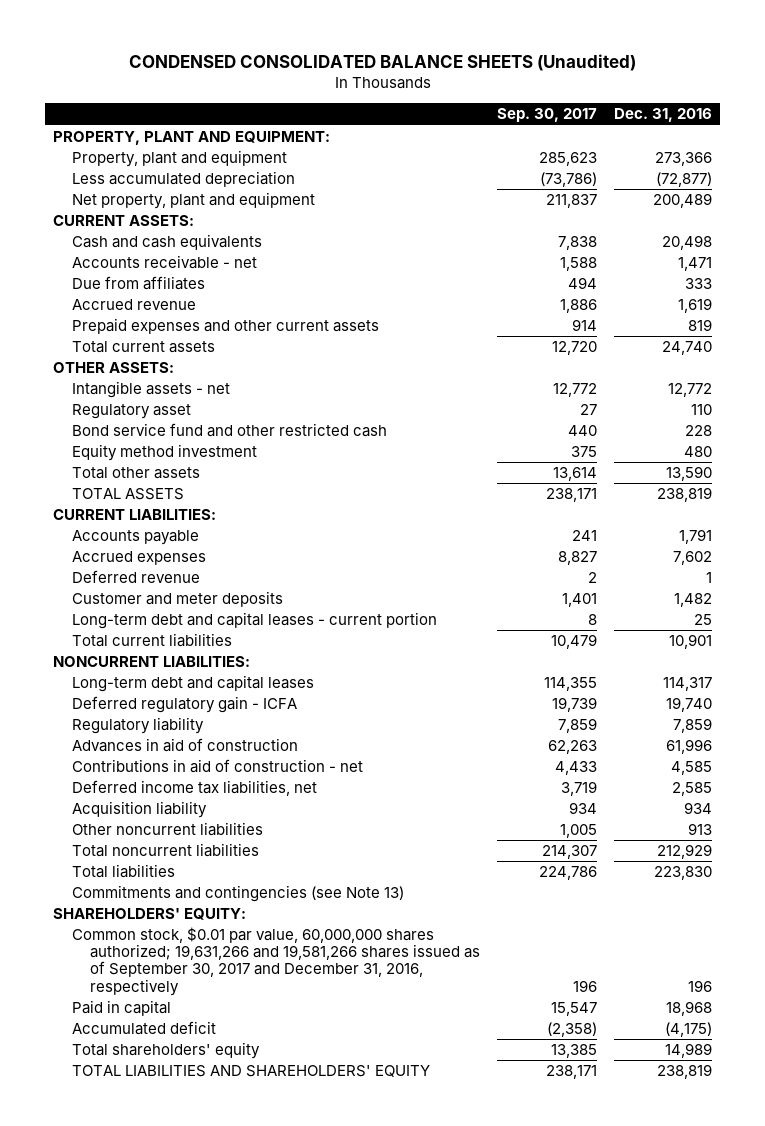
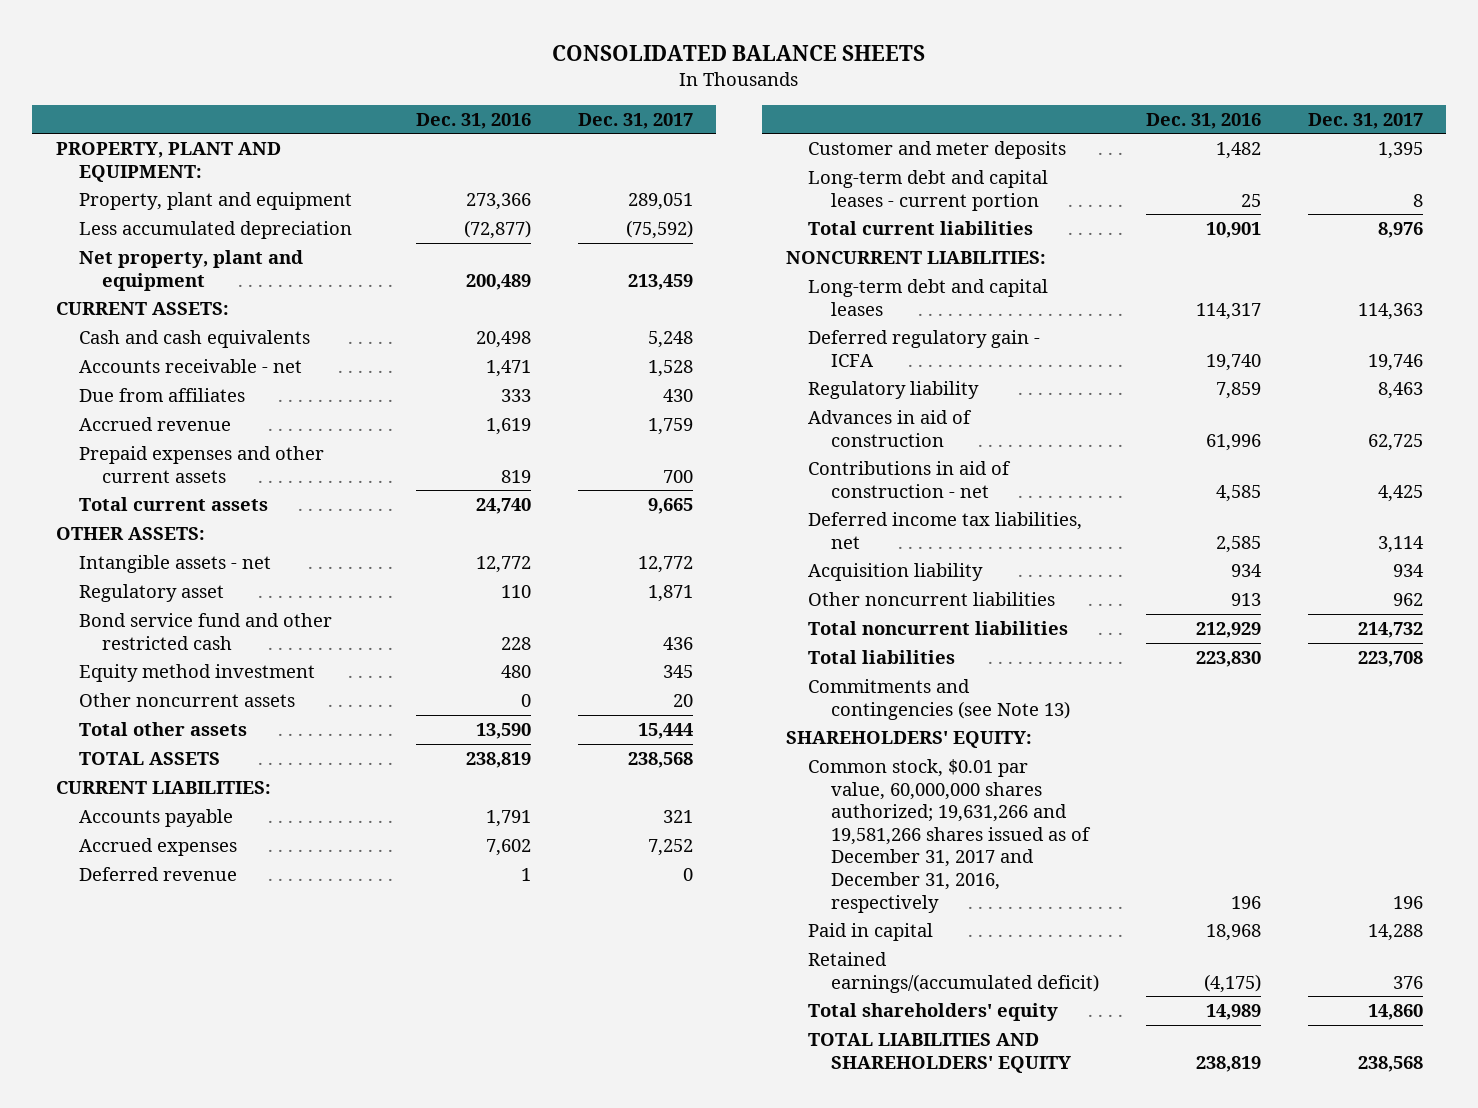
[128,54,636,72] CONDENSED CONSOLIDATED BALANCE SHEETS (Unaudited) -> [552,45,926,62] CONSOLIDATED BALANCE SHEETS
[497,108,598,123] Sep. 30, 2017 -> none
none -> [577,112,693,129] Dec. 31, 2017
none -> [78,693,295,708] Other noncurrent assets
[71,927,481,996] Common stock, $0.01 par value, 60,000,000 shares authorized; 19,631,266 and 19,581,266 shares issued as of September 30, 2017 and December 31, 2016, respectively -> [808,759,1092,913] Common stock, $0.01 par value, 60,000,000 shares authorized; 19,631,266 and 19,581,266 shares issued as of December 31, 2017 and December 31, 2016, respectively
[71,1021,216,1036] Accumulated deficit -> [808,952,1100,993] Retained earnings/(accumulated deficit)

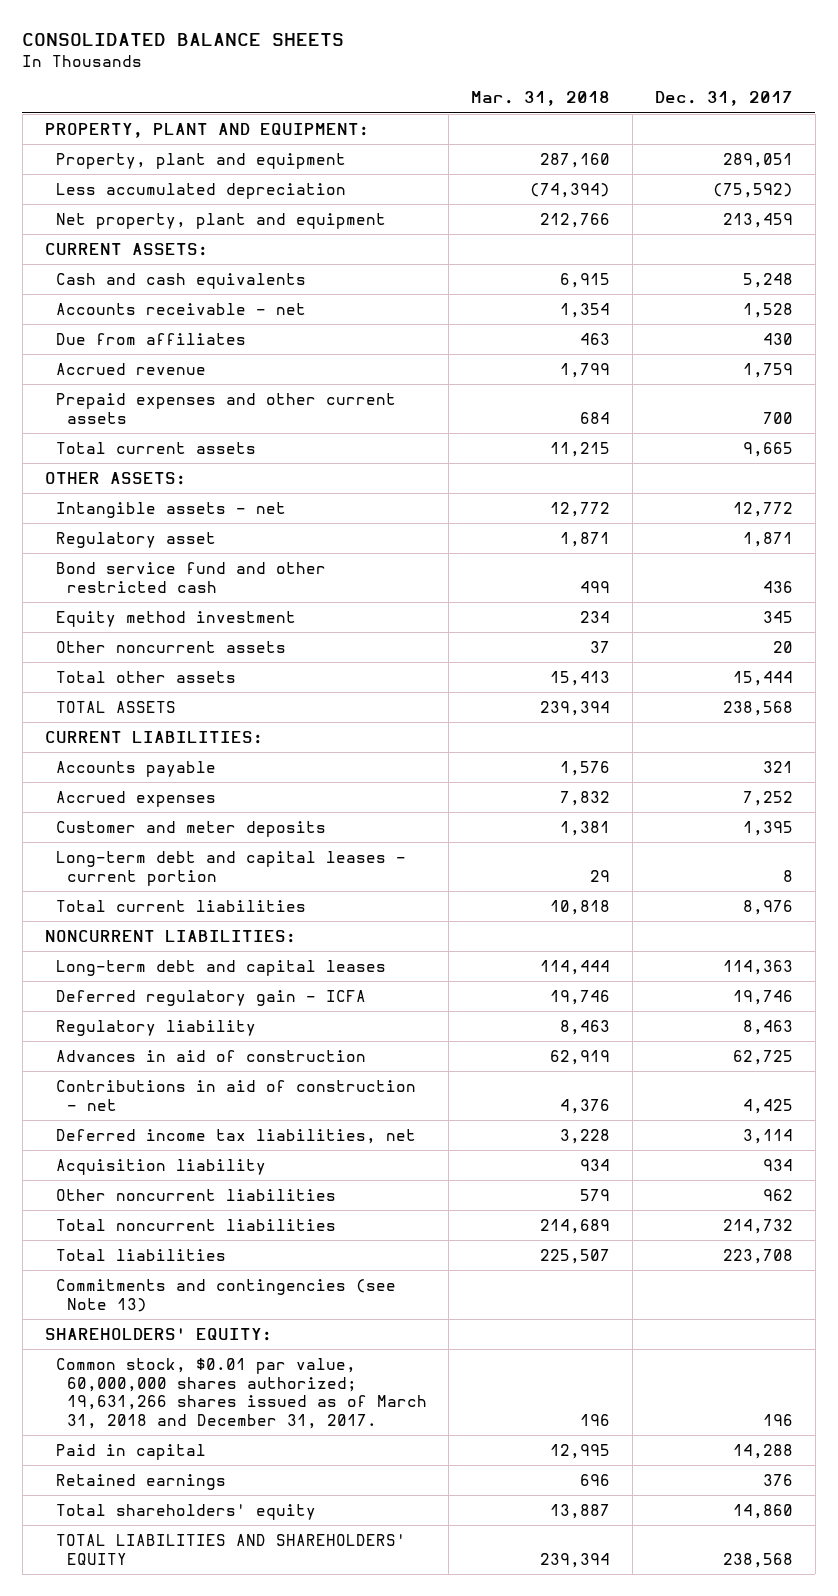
[416,112,532,129] Dec. 31, 2016 -> none
none -> [471,91,611,107] Mar. 31, 2018
[78,867,237,882] Deferred revenue -> none
[808,759,1092,913] Common stock, $0.01 par value, 60,000,000 shares authorized; 19,631,266 and 19,581,266 shares issued as of December 31, 2017 and December 31, 2016, respectively -> [55,1358,427,1430] Common stock, $0.01 par value, 60,000,000 shares authorized; 19,631,266 shares issued as of March 31, 2018 and December 31, 2017.
[808,952,1100,993] Retained earnings/(accumulated deficit) -> [55,1474,226,1491] Retained earnings

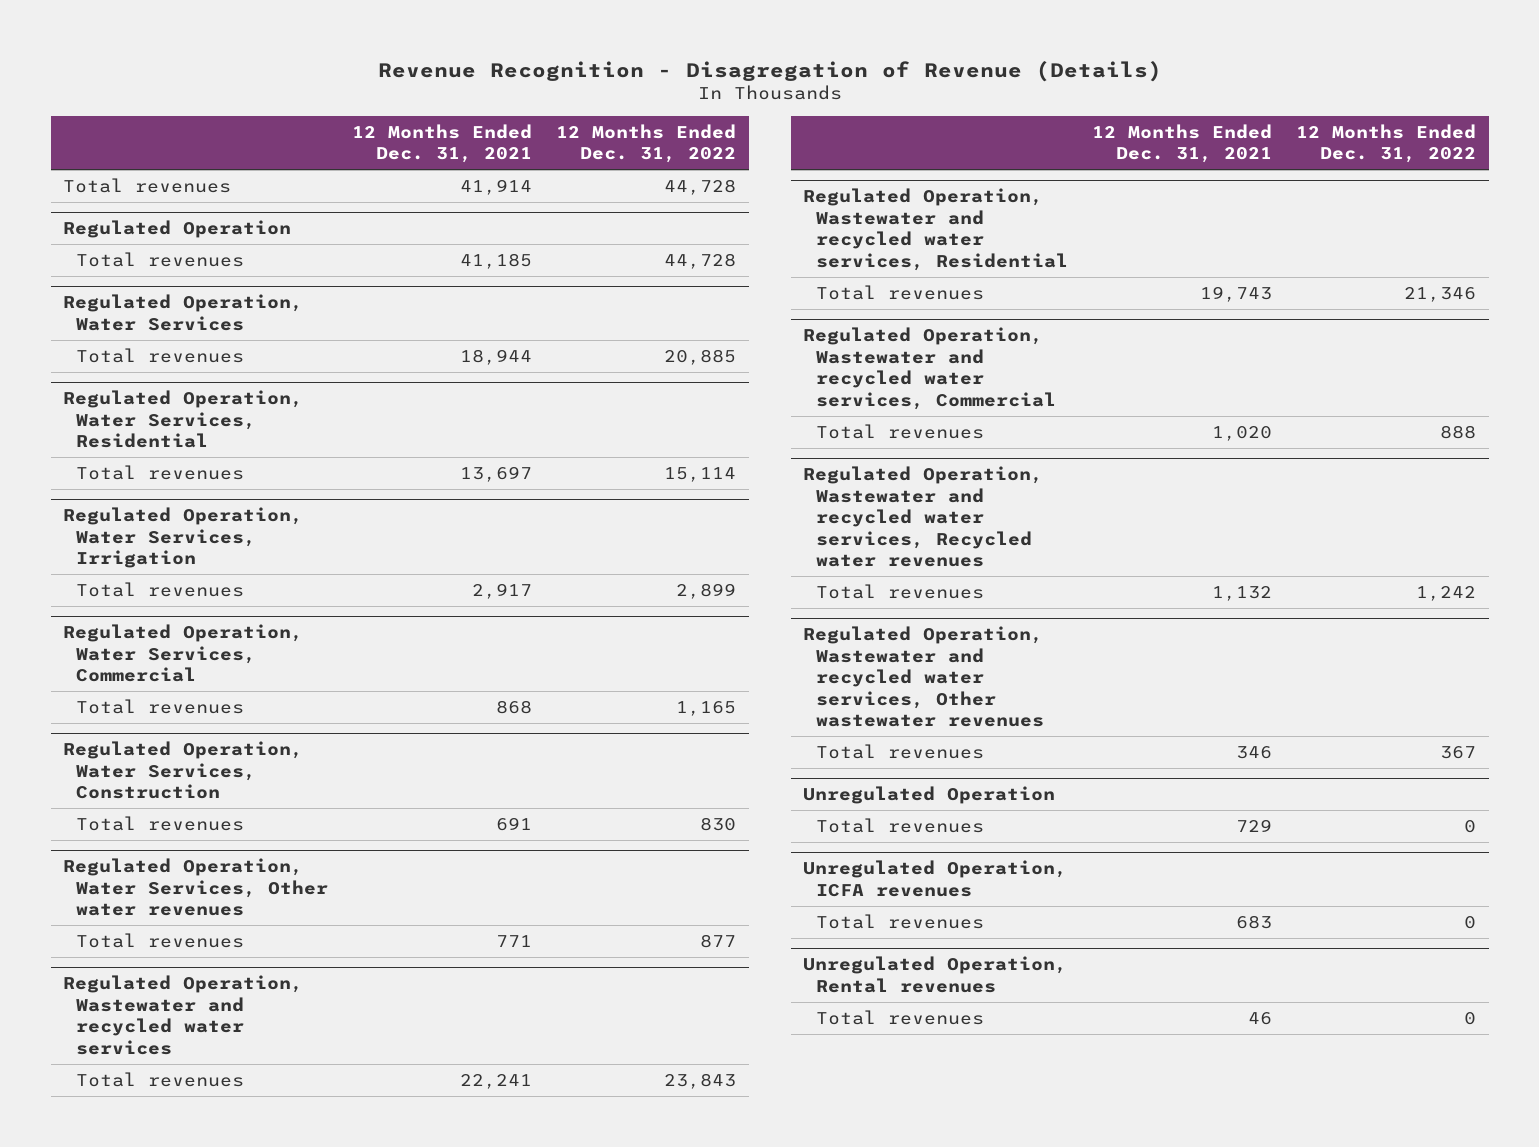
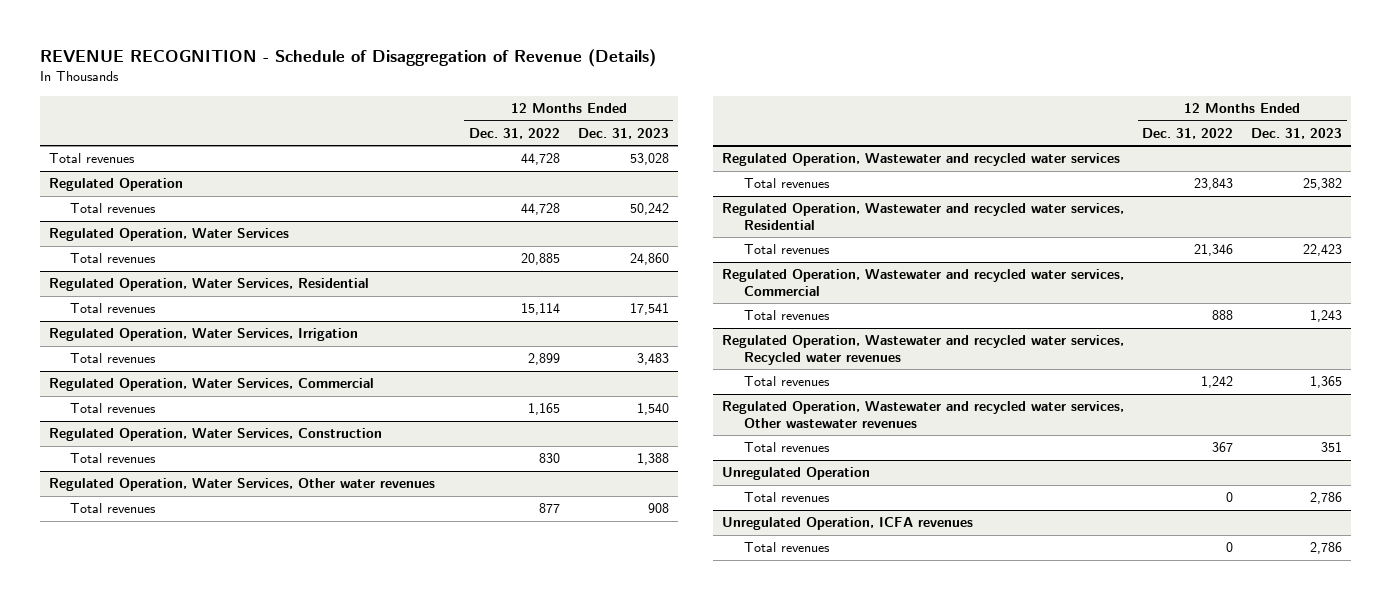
[377,60,1162,82] Revenue Recognition - Disagregation of Revenue (Details) -> [39,49,656,68] REVENUE RECOGNITION - Schedule of Disaggregation of Revenue (Details)
[352,123,533,164] 12 Months Ended Dec. 31, 2021 -> none
none -> [577,127,669,139] Dec. 31, 2023
[802,956,1067,993] Unregulated Operation, Rental revenues -> none
[815,1009,984,1025] Total revenues -> none

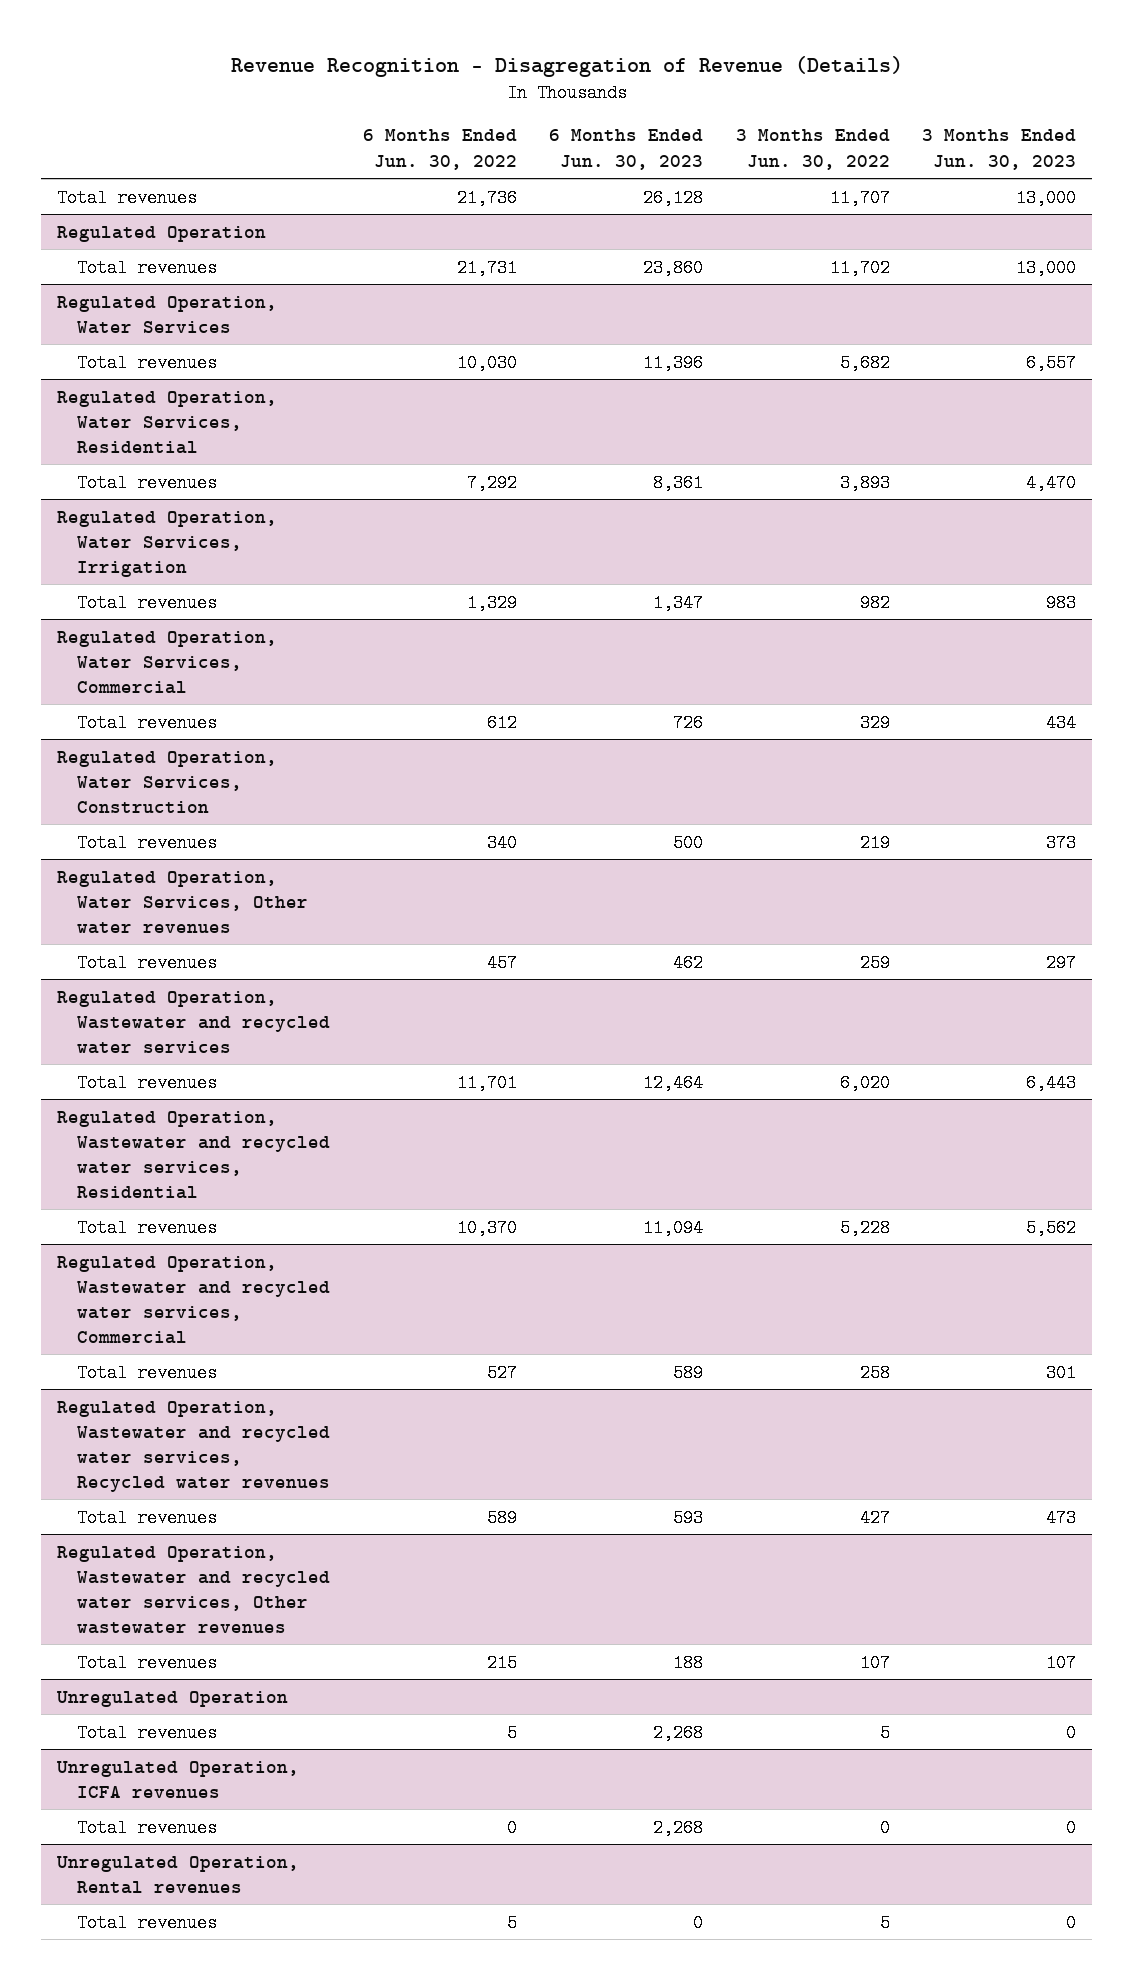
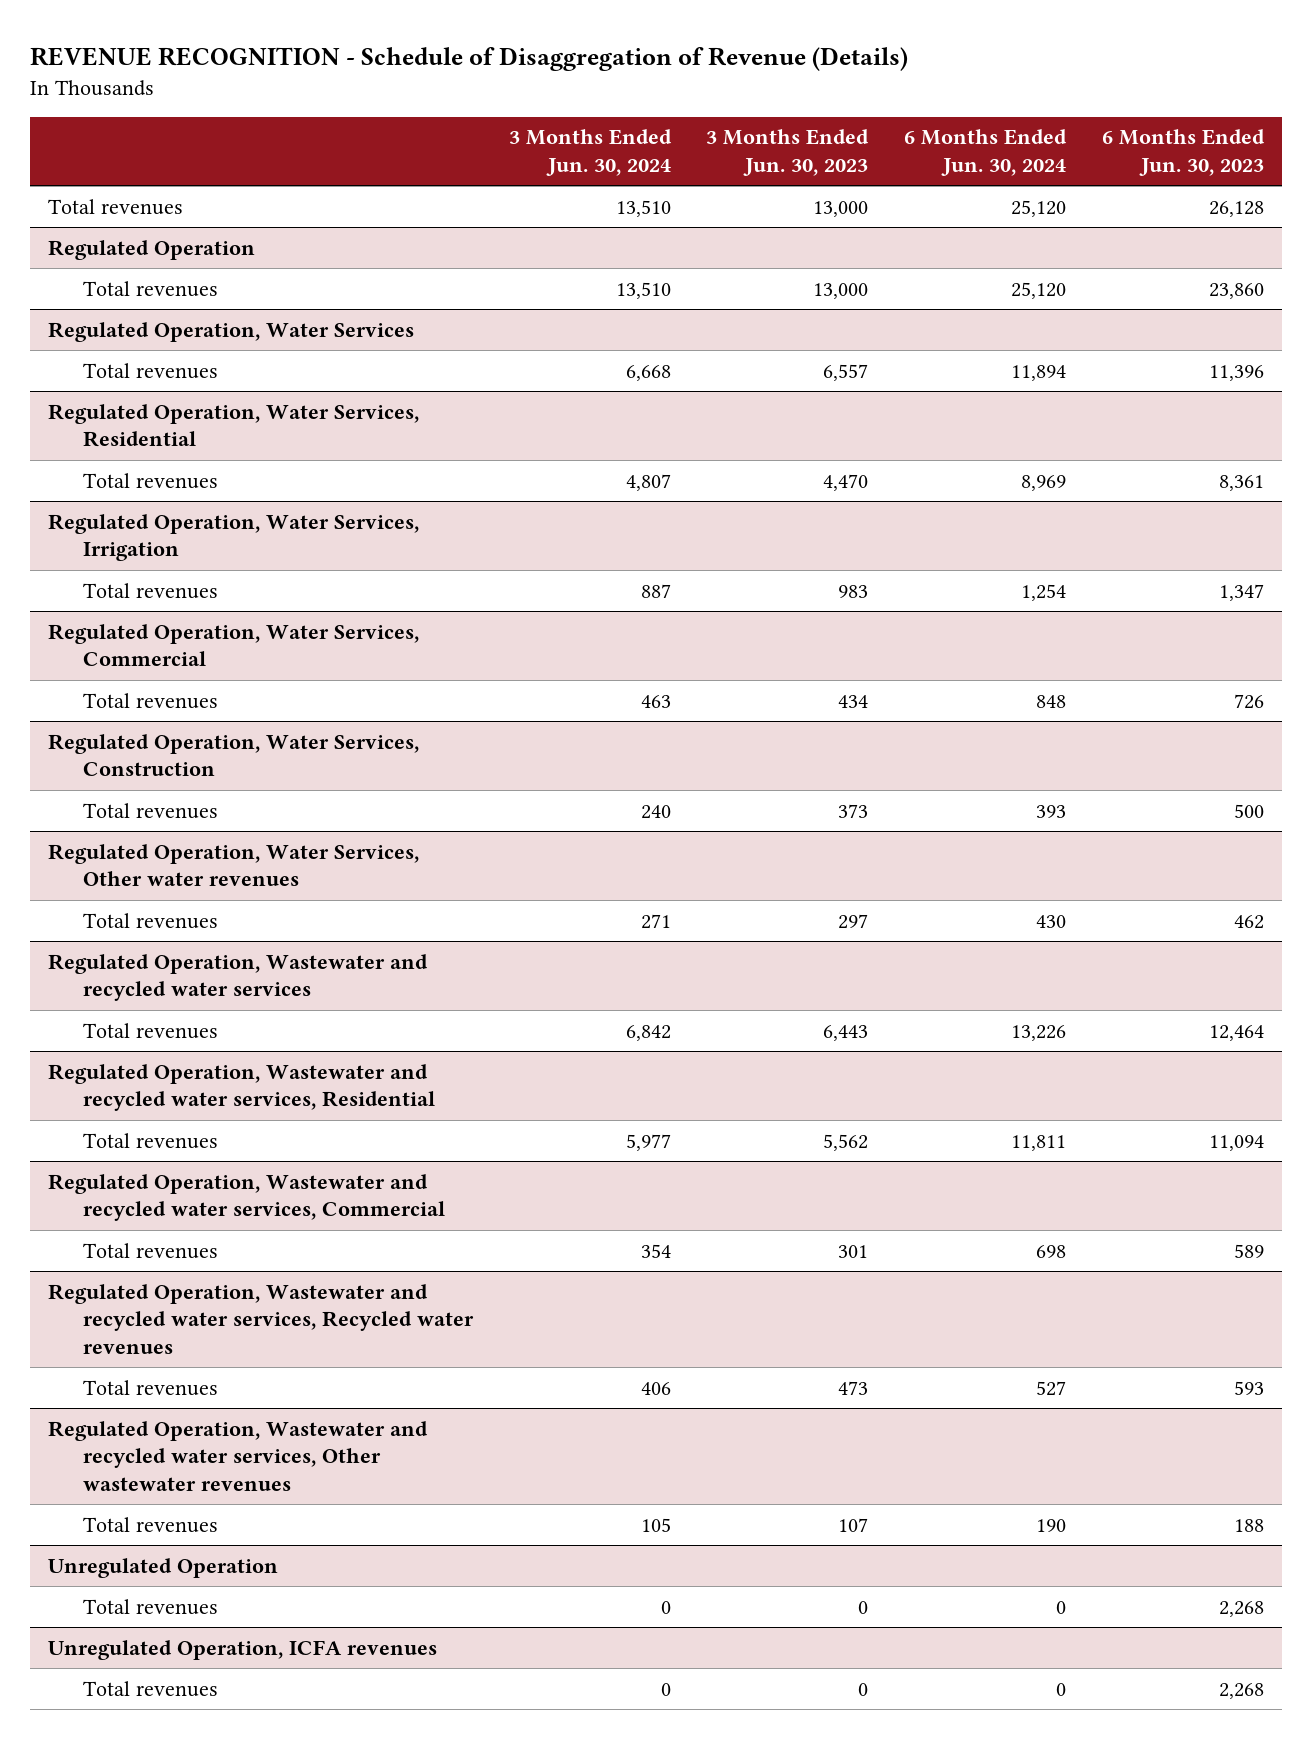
[230,55,903,77] Revenue Recognition - Disagregation of Revenue (Details) -> [30,46,909,71] REVENUE RECOGNITION - Schedule of Disaggregation of Revenue (Details)
[362,129,517,170] 6 Months Ended Jun. 30, 2022 -> none
[735,129,890,170] 3 Months Ended Jun. 30, 2022 -> none
none -> [508,129,672,176] 3 Months Ended Jun. 30, 2024
none -> [904,129,1068,176] 6 Months Ended Jun. 30, 2024
[56,1855,300,1894] Unregulated Operation, Rental revenues -> none
[77,1913,218,1932] Total revenues -> none

